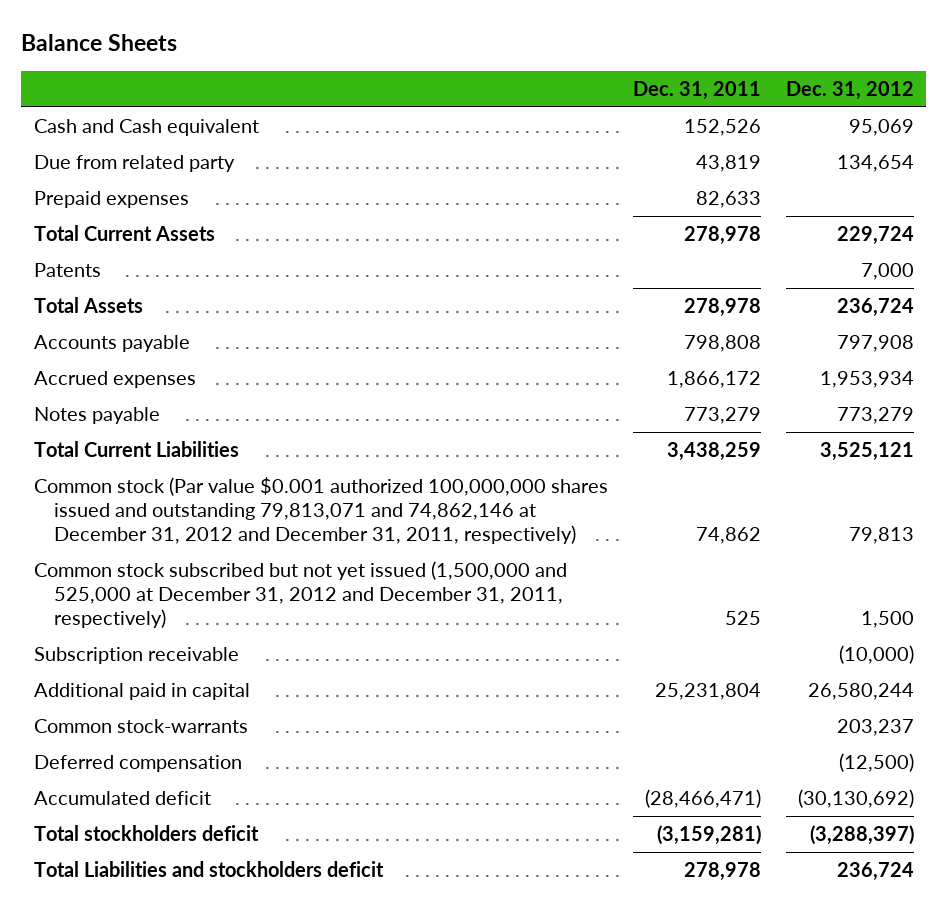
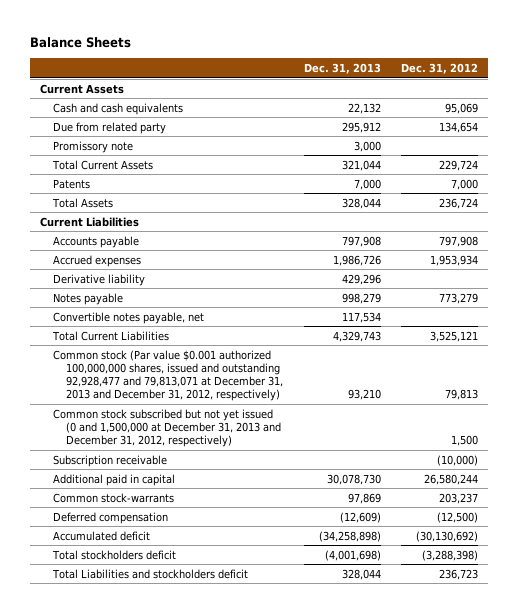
[632,80,761,100] Dec. 31, 2011 -> none
none -> [303,63,381,75] Dec. 31, 2013
none -> [39,83,124,94] Current Assets
[33,119,259,137] Cash and Cash equivalent -> [53,102,184,115] Cash and cash equivalents
[33,191,189,209] Prepaid expenses -> none
none -> [53,140,134,153] Promissory note
none -> [39,216,139,227] Current Liabilities
none -> [53,273,146,286] Derivative liability
none -> [53,311,205,324] Convertible notes payable, net
[33,477,608,544] Common stock (Par value $0.001 authorized 100,000,000 shares issued and outstanding 79,813,071 and 74,862,146 at December 31, 2012 and December 31, 2011, respectively) -> [53,349,284,402] Common stock (Par value $0.001 authorized 100,000,000 shares, issued and outstanding 92,928,477 and 79,813,071 at December 31, 2013 and December 31, 2012, respectively)
[33,561,567,628] Common stock subscribed but not yet issued (1,500,000 and 525,000 at December 31, 2012 and December 31, 2011, respectively) -> [53,408,282,448] Common stock subscribed but not yet issued (0 and 1,500,000 at December 31, 2013 and December 31, 2012, respectively)
[809,825,914,846] (3,288,397) -> [421,549,478,561] (3,288,398)
[836,862,914,882] 236,724 -> [438,568,478,580] 236,723

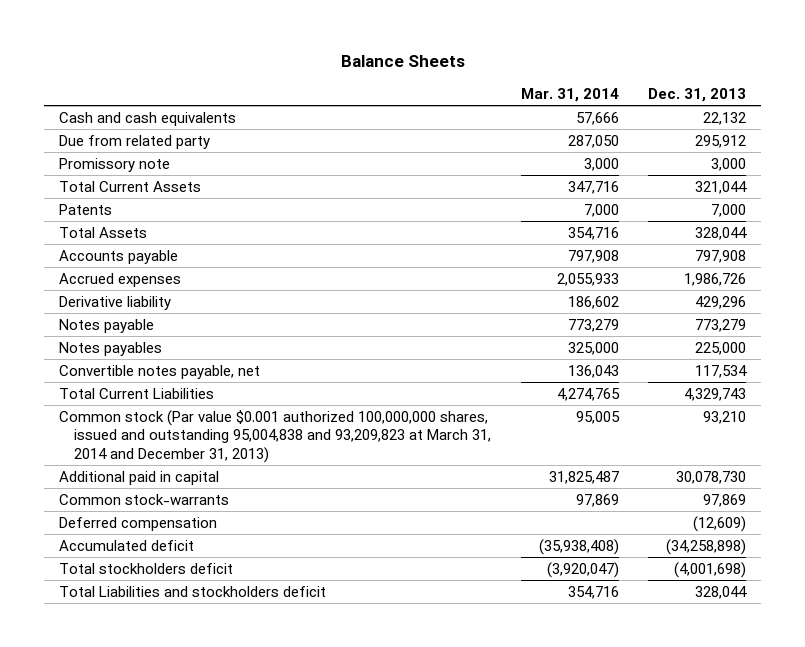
[400,63,478,75] Dec. 31, 2012 -> none
none -> [520,87,619,102] Mar. 31, 2014
[39,83,124,94] Current Assets -> none
[39,216,139,227] Current Liabilities -> none
[341,292,381,304] 998,279 -> [695,318,747,332] 773,279
none -> [58,341,162,356] Notes payables
[53,408,282,448] Common stock subscribed but not yet issued (0 and 1,500,000 at December 31, 2013 and December 31, 2012, respectively) -> none
[53,454,168,467] Subscription receivable -> none
[53,349,284,402] Common stock (Par value $0.001 authorized 100,000,000 shares, issued and outstanding 92,928,477 and 79,813,071 at December 31, 2013 and December 31, 2012, respectively) -> [58,409,492,463] Common stock (Par value $0.001 authorized 100,000,000 shares, issued and outstanding 95,004,838 and 93,209,823 at March 31, 2014 and December 31, 2013)

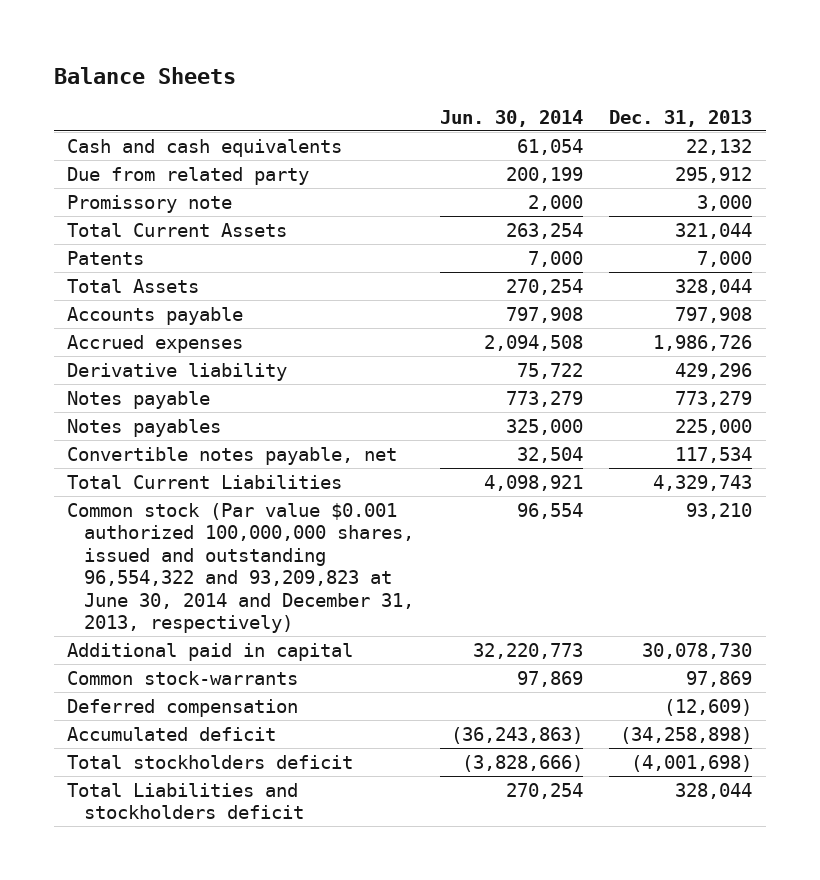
[520,87,619,102] Mar. 31, 2014 -> none
none -> [440,109,584,127] Jun. 30, 2014
[58,409,492,463] Common stock (Par value $0.001 authorized 100,000,000 shares, issued and outstanding 95,004,838 and 93,209,823 at March 31, 2014 and December 31, 2013) -> [67,502,414,634] Common stock (Par value $0.001 authorized 100,000,000 shares, issued and outstanding 96,554,322 and 93,209,823 at June 30, 2014 and December 31, 2013, respectively)

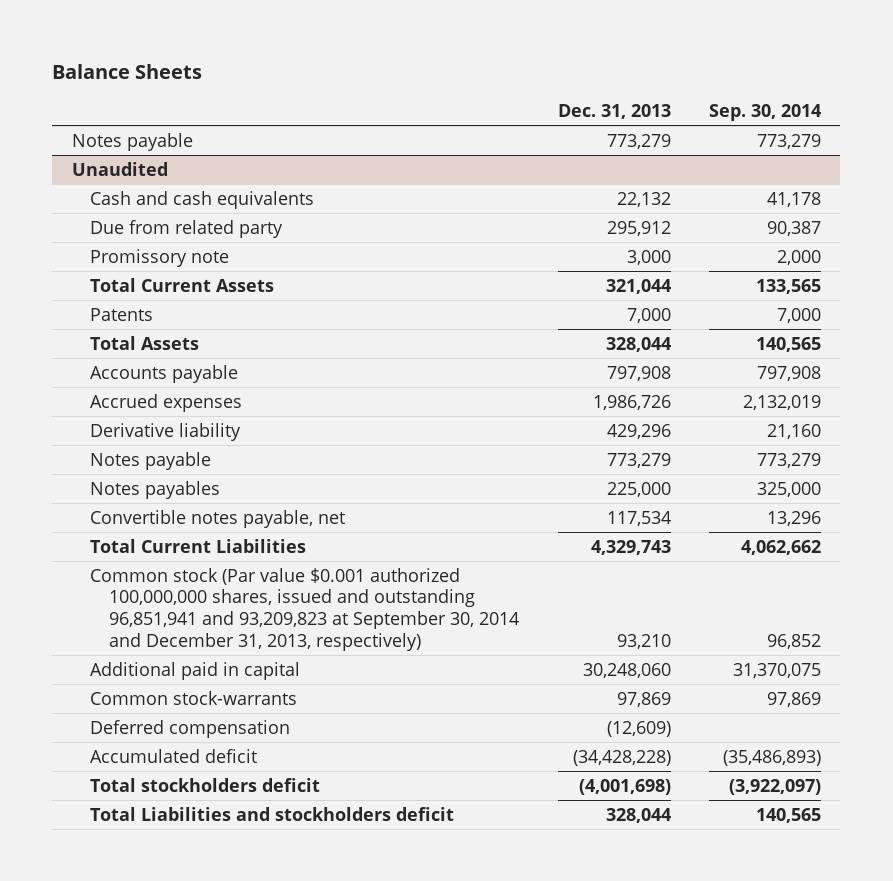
[440,109,584,127] Jun. 30, 2014 -> none
none -> [709,104,822,122] Sep. 30, 2014
none -> [71,132,193,151] Notes payable
none -> [71,161,168,176] Unaudited
[67,502,414,634] Common stock (Par value $0.001 authorized 100,000,000 shares, issued and outstanding 96,554,322 and 93,209,823 at June 30, 2014 and December 31, 2013, respectively) -> [90,567,520,651] Common stock (Par value $0.001 authorized 100,000,000 shares, issued and outstanding 96,851,941 and 93,209,823 at September 30, 2014 and December 31, 2013, respectively)
[642,642,753,659] 30,078,730 -> [582,662,671,678] 30,248,060
[620,726,753,744] (34,258,898) -> [572,749,671,766] (34,428,228)

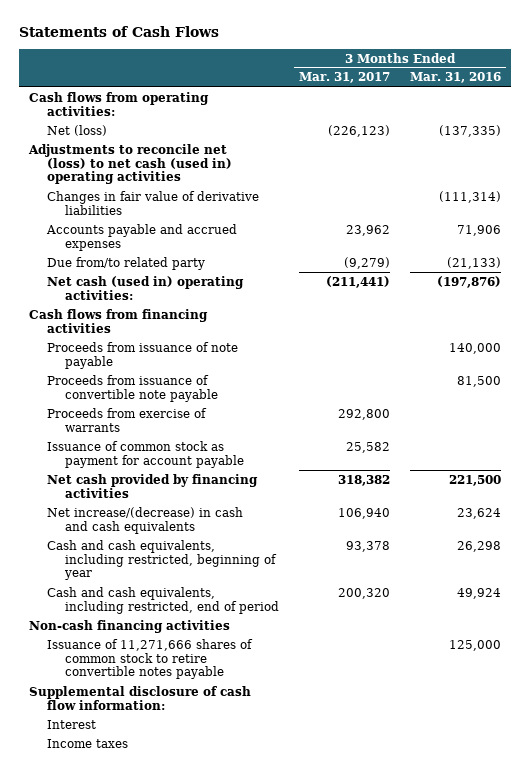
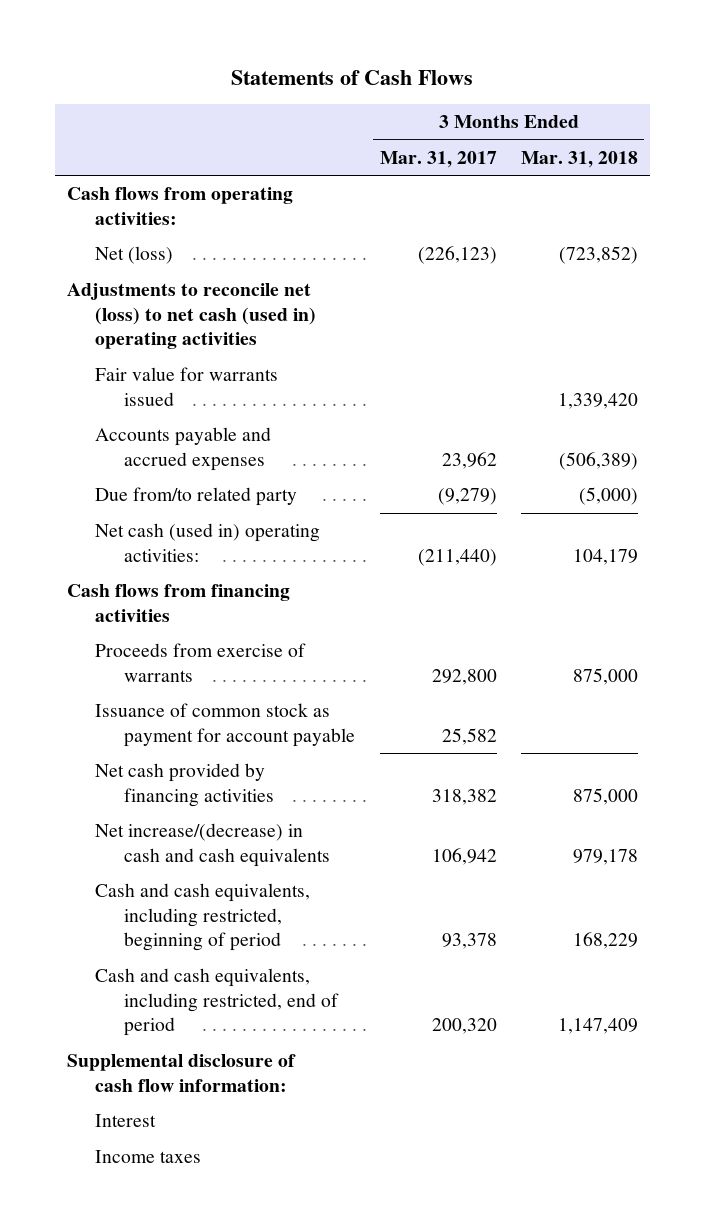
[409,72,501,84] Mar. 31, 2016 -> none
none -> [520,150,638,168] Mar. 31, 2018
[47,190,260,215] Changes in fair value of derivative liabilities -> none
none -> [95,367,279,406] Fair value for warrants issued
[325,275,390,288] (211,441) -> [417,548,497,566] (211,440)
[47,341,239,369] Proceeds from issuance of note payable -> none
[47,374,218,402] Proceeds from issuance of convertible note payable -> none
[337,507,390,519] 106,940 -> [431,847,497,865] 106,942
[47,539,277,581] Cash and cash equivalents, including restricted, beginning of year -> [95,883,311,952] Cash and cash equivalents, including restricted, beginning of period
[29,619,231,633] Non-cash financing activities -> none
[47,638,254,680] Issuance of 11,271,666 shares of common stock to retire convertible notes payable -> none

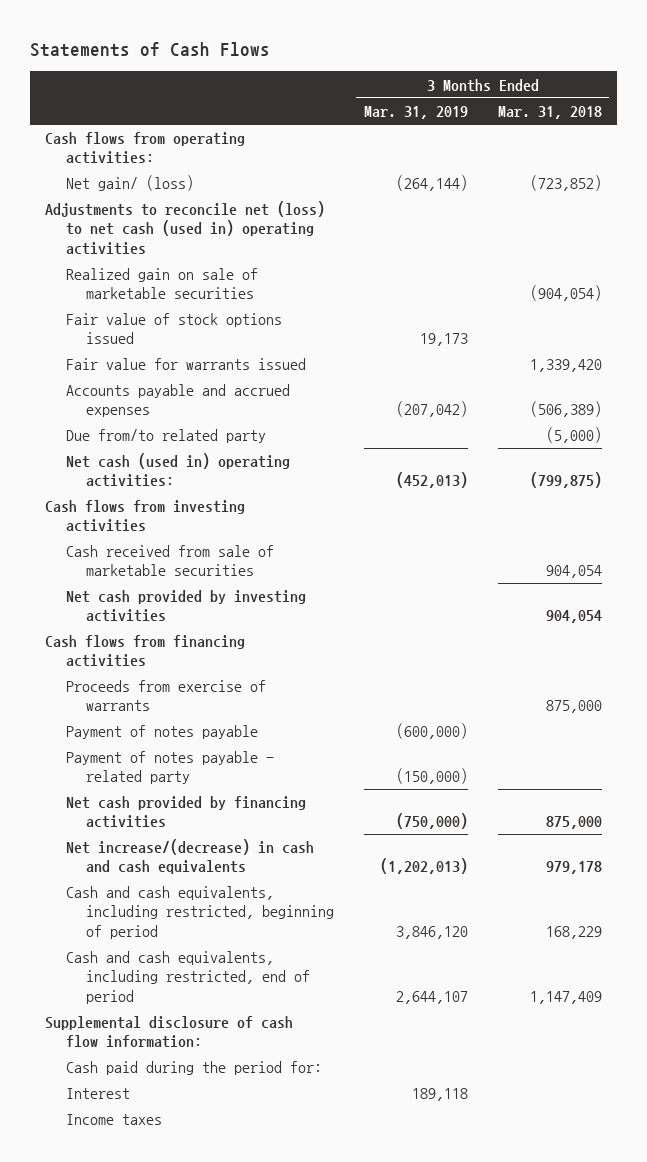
[379,150,497,168] Mar. 31, 2017 -> none
none -> [363,106,468,120] Mar. 31, 2019
[95,246,174,265] Net (loss) -> [65,175,194,192] Net gain/ (loss)
none -> [65,268,258,300] Realized gain on sale of marketable securities
none -> [65,313,282,345] Fair value of stock options issued
[572,548,638,565] 104,179 -> [529,472,602,489] (799,875)
none -> [45,500,246,533] Cash flows from investing activities
none -> [65,545,274,577] Cash received from sale of marketable securities
none -> [65,590,306,623] Net cash provided by investing activities
[95,703,356,747] Issuance of common stock as payment for account payable -> none
none -> [65,725,258,740] Payment of notes payable
none -> [65,751,274,785] Payment of notes payable - related party
none -> [65,1061,322,1076] Cash paid during the period for:

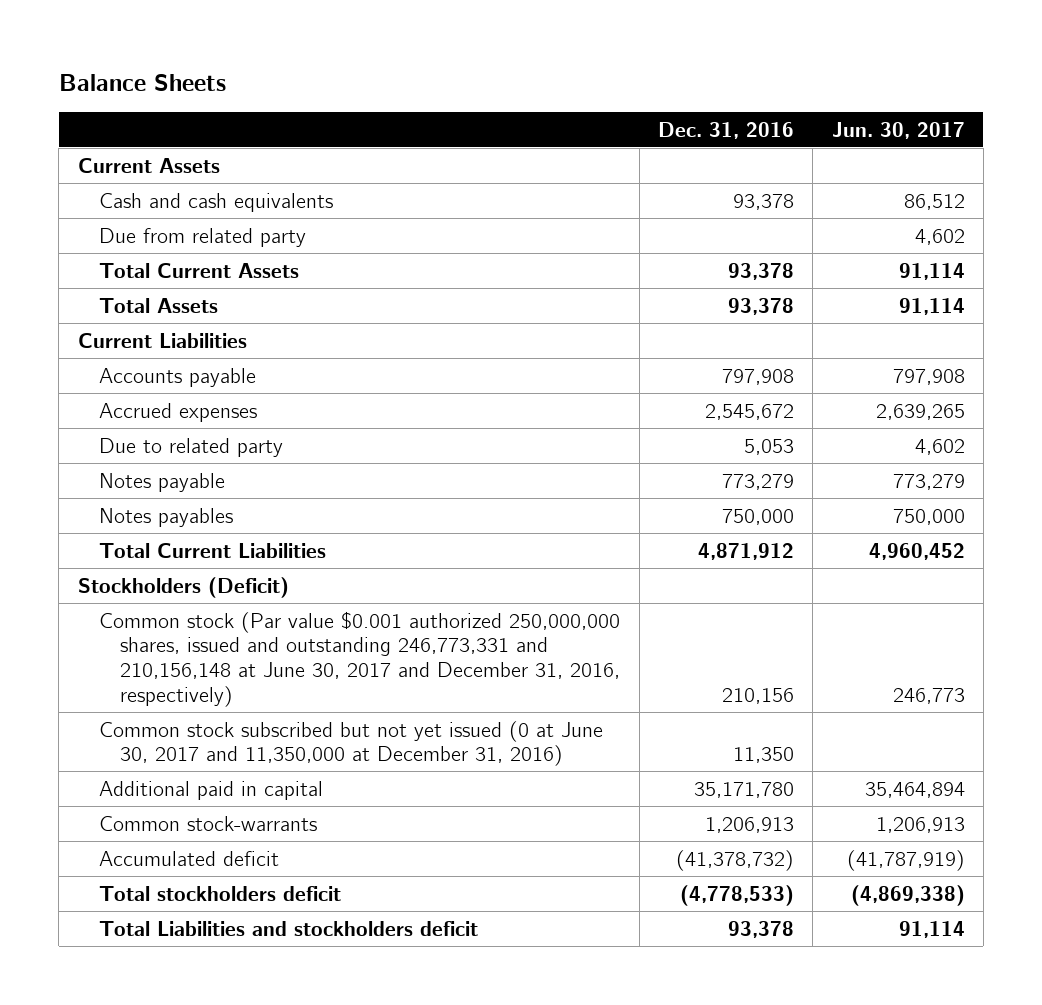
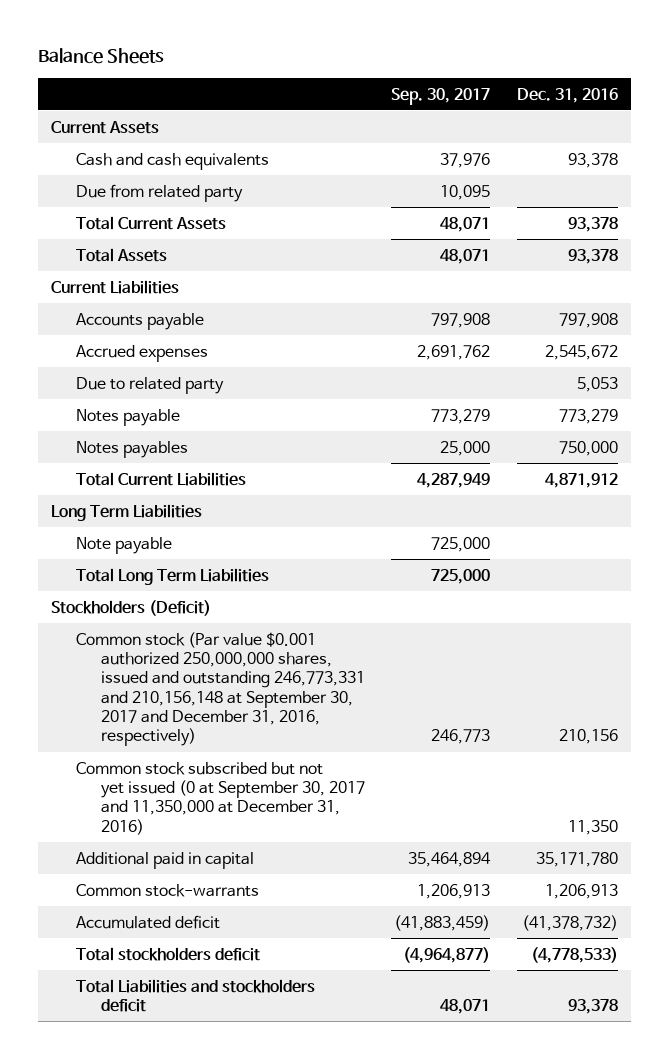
[831,121,965,139] Jun. 30, 2017 -> none
none -> [391,87,491,105] Sep. 30, 2017
none -> [50,503,202,521] Long Term Liabilities
none -> [75,536,172,554] Note payable
none -> [75,567,269,585] Total Long Term Liabilities
[98,610,621,708] Common stock (Par value $0.001 authorized 250,000,000 shares, issued and outstanding 246,773,331 and 210,156,148 at June 30, 2017 and December 31, 2016, respectively) -> [75,631,365,747] Common stock (Par value $0.001 authorized 250,000,000 shares, issued and outstanding 246,773,331 and 210,156,148 at September 30, 2017 and December 31, 2016, respectively)
[98,720,603,767] Common stock subscribed but not yet issued (0 at June 30, 2017 and 11,350,000 at December 31, 2016) -> [75,761,365,835] Common stock subscribed but not yet issued (0 at September 30, 2017 and 11,350,000 at December 31, 2016)

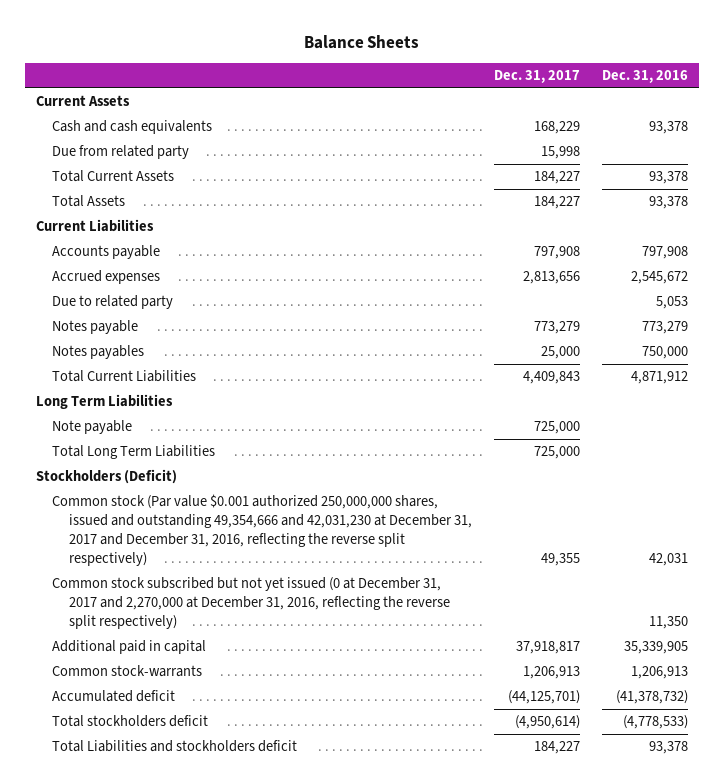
[391,87,491,105] Sep. 30, 2017 -> none
none -> [493,69,580,83] Dec. 31, 2017
[75,631,365,747] Common stock (Par value $0.001 authorized 250,000,000 shares, issued and outstanding 246,773,331 and 210,156,148 at September 30, 2017 and December 31, 2016, respectively) -> [52,494,472,567] Common stock (Par value $0.001 authorized 250,000,000 shares, issued and outstanding 49,354,666 and 42,031,230 at December 31, 2017 and December 31, 2016, reflecting the reverse split respectively)
[558,729,618,745] 210,156 -> [648,553,688,567] 42,031
[75,761,365,835] Common stock subscribed but not yet issued (0 at September 30, 2017 and 11,350,000 at December 31, 2016) -> [52,577,450,630] Common stock subscribed but not yet issued (0 at December 31, 2017 and 2,270,000 at December 31, 2016, reflecting the reverse split respectively)
[535,851,618,867] 35,171,780 -> [623,641,688,655] 35,339,905

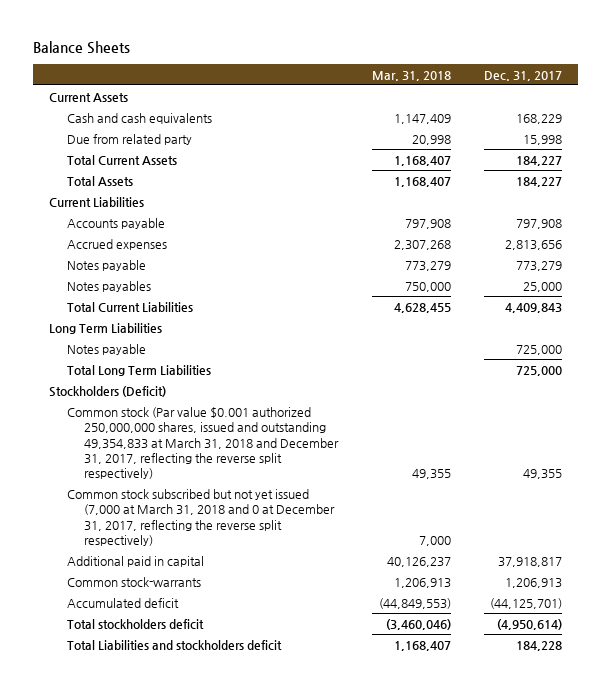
[601,69,688,83] Dec. 31, 2016 -> none
none -> [371,70,451,81] Mar. 31, 2018
[52,295,174,310] Due to related party -> none
[52,420,133,435] Note payable -> [66,343,146,355] Notes payable
[52,494,472,567] Common stock (Par value $0.001 authorized 250,000,000 shares, issued and outstanding 49,354,666 and 42,031,230 at December 31, 2017 and December 31, 2016, reflecting the reverse split respectively) -> [66,406,340,480] Common stock (Par value $0.001 authorized 250,000,000 shares, issued and outstanding 49,354,833 at March 31, 2018 and December 31, 2017, reflecting the reverse split respectively)
[52,577,450,630] Common stock subscribed but not yet issued (0 at December 31, 2017 and 2,270,000 at December 31, 2016, reflecting the reverse split respectively) -> [66,488,336,546] Common stock subscribed but not yet issued (7,000 at March 31, 2018 and 0 at December 31, 2017, reflecting the reverse split respectively)
[533,741,580,755] 184,227 -> [515,640,562,651] 184,228

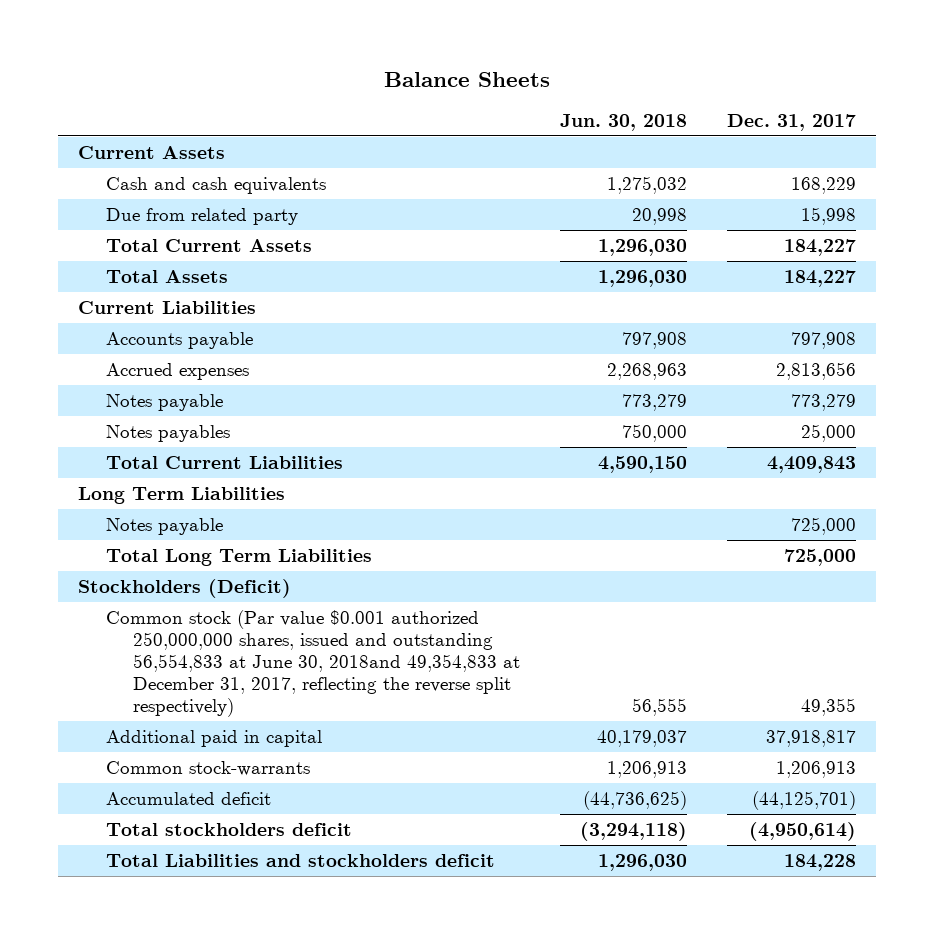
[371,70,451,81] Mar. 31, 2018 -> none
none -> [560,113,688,131] Jun. 30, 2018
[66,488,336,546] Common stock subscribed but not yet issued (7,000 at March 31, 2018 and 0 at December 31, 2017, reflecting the reverse split respectively) -> none
[66,406,340,480] Common stock (Par value $0.001 authorized 250,000,000 shares, issued and outstanding 49,354,833 at March 31, 2018 and December 31, 2017, reflecting the reverse split respectively) -> [105,609,521,718] Common stock (Par value $0.001 authorized 250,000,000 shares, issued and outstanding 56,554,833 at June 30, 2018and 49,354,833 at December 31, 2017, reflecting the reverse split respectively)

